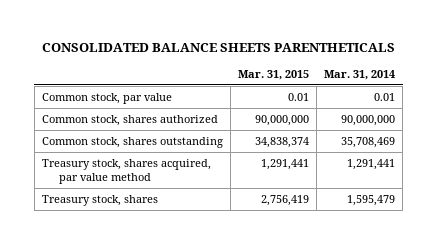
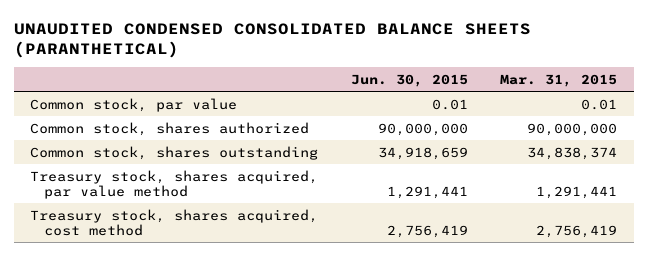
[41,42,395,52] CONSOLIDATED BALANCE SHEETS PARENTHETICALS -> [13,22,531,59] UNAUDITED CONDENSED CONSOLIDATED BALANCE SHEETS (PARANTHETICAL)
[324,69,396,80] Mar. 31, 2014 -> none
none -> [350,74,468,88] Jun. 30, 2015
[41,195,158,207] Treasury stock, shares -> [29,208,318,237] Treasury stock, shares acquired, cost method

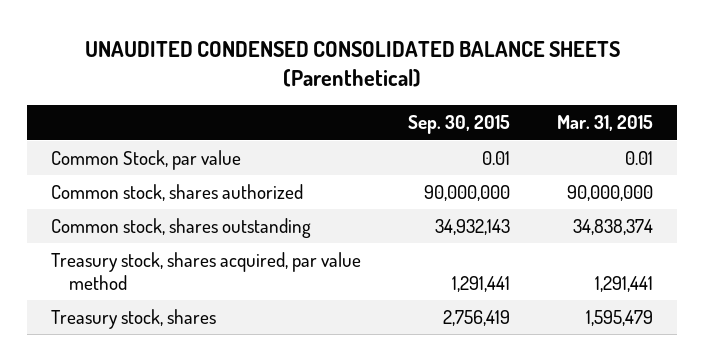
[13,22,531,59] UNAUDITED CONDENSED CONSOLIDATED BALANCE SHEETS (PARANTHETICAL) -> [84,40,620,88] UNAUDITED CONDENSED CONSOLIDATED BALANCE SHEETS (Parenthetical)
[350,74,468,88] Jun. 30, 2015 -> none
none -> [407,115,510,135] Sep. 30, 2015
[29,97,237,112] Common stock, par value -> [50,150,241,171] Common Stock, par value
[29,208,318,237] Treasury stock, shares acquired, cost method -> [50,309,216,330] Treasury stock, shares
[536,225,618,239] 2,756,419 -> [586,310,654,327] 1,595,479

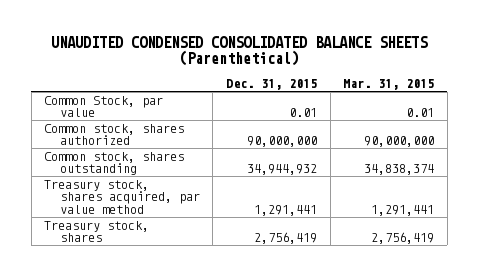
[407,115,510,135] Sep. 30, 2015 -> none
none -> [226,78,318,90] Dec. 31, 2015
[586,310,654,327] 1,595,479 -> [371,232,435,245] 2,756,419

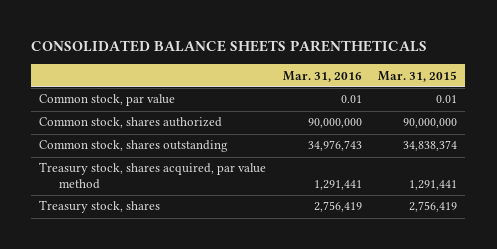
[51,35,429,67] UNAUDITED CONDENSED CONSOLIDATED BALANCE SHEETS (Parenthetical) -> [31,40,428,53] CONSOLIDATED BALANCE SHEETS PARENTHETICALS
[226,78,318,90] Dec. 31, 2015 -> none
none -> [282,70,362,82] Mar. 31, 2016
[44,95,164,118] Common Stock, par value -> [39,94,176,107] Common stock, par value

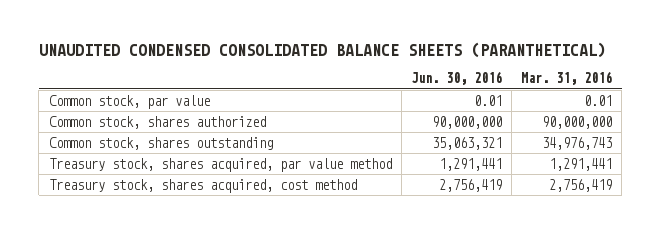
[31,40,428,53] CONSOLIDATED BALANCE SHEETS PARENTHETICALS -> [38,42,606,59] UNAUDITED CONDENSED CONSOLIDATED BALANCE SHEETS (PARANTHETICAL)
[378,70,458,82] Mar. 31, 2015 -> none
none -> [410,71,502,86] Jun. 30, 2016
[39,200,161,214] Treasury stock, shares -> [48,178,357,193] Treasury stock, shares acquired, cost method

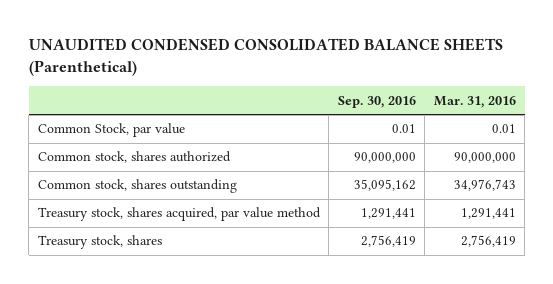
[38,42,606,59] UNAUDITED CONDENSED CONSOLIDATED BALANCE SHEETS (PARANTHETICAL) -> [28,38,503,77] UNAUDITED CONDENSED CONSOLIDATED BALANCE SHEETS (Parenthetical)
[410,71,502,86] Jun. 30, 2016 -> none
none -> [337,95,416,108] Sep. 30, 2016
[48,94,210,109] Common stock, par value -> [37,123,185,138] Common Stock, par value
[48,178,357,193] Treasury stock, shares acquired, cost method -> [37,235,162,250] Treasury stock, shares

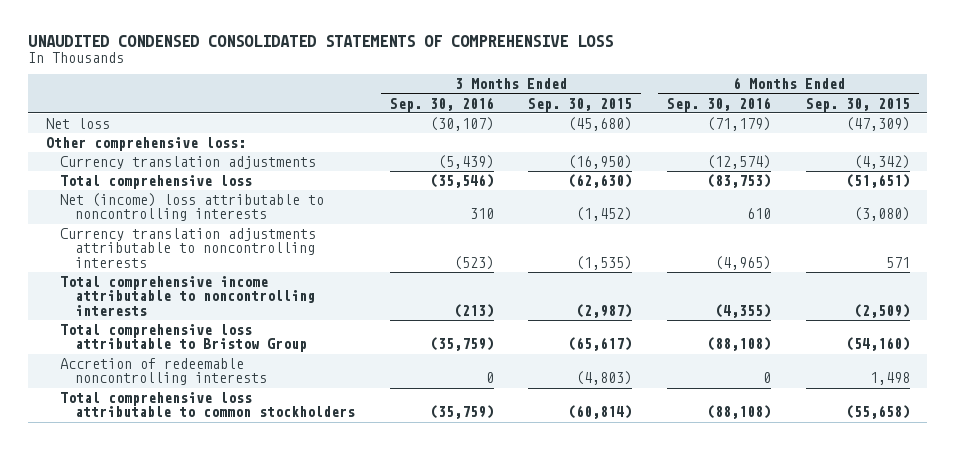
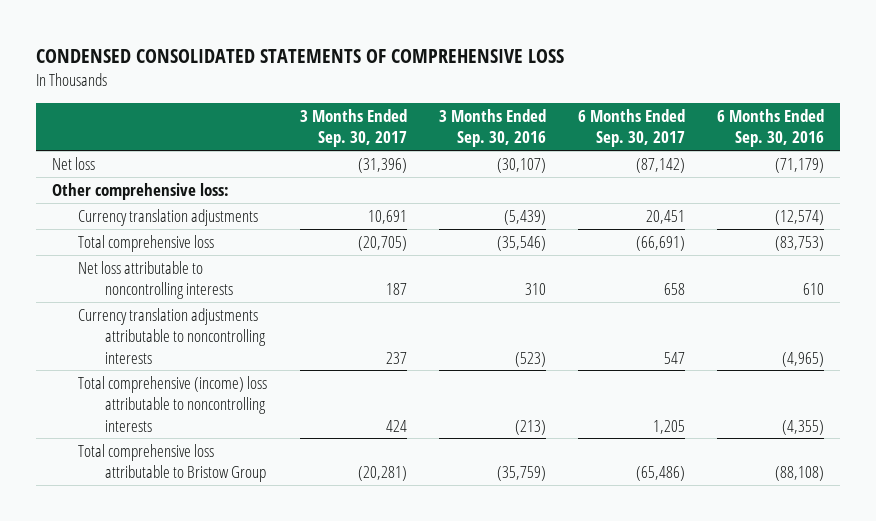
[28,34,614,47] UNAUDITED CONDENSED CONSOLIDATED STATEMENTS OF COMPREHENSIVE LOSS -> [36,48,565,63] CONDENSED CONSOLIDATED STATEMENTS OF COMPREHENSIVE LOSS
[528,97,633,112] Sep. 30, 2015 -> none
[805,97,910,112] Sep. 30, 2015 -> none
none -> [299,109,407,148] 3 Months Ended Sep. 30, 2017
none -> [577,109,685,148] 6 Months Ended Sep. 30, 2017
[60,193,325,222] Net (income) loss attributable to noncontrolling interests -> [78,261,233,300] Net loss attributable to noncontrolling interests
[60,276,315,316] Total comprehensive income attributable to noncontrolling interests -> [78,376,268,432] Total comprehensive (income) loss attributable to noncontrolling interests
[60,358,267,386] Accretion of redeemable noncontrolling interests -> none
[60,392,355,418] Total comprehensive loss attributable to common stockholders -> none

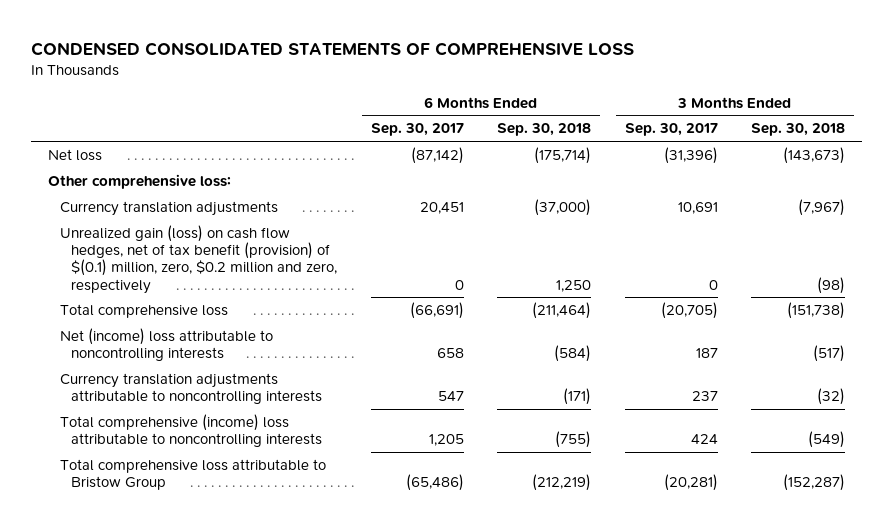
[438,109,546,148] 3 Months Ended Sep. 30, 2016 -> none
[717,109,825,148] 6 Months Ended Sep. 30, 2016 -> none
none -> [497,123,592,137] Sep. 30, 2018
none -> [751,123,846,137] Sep. 30, 2018
none -> [59,224,338,294] Unrealized gain (loss) on cash flow hedges, net of tax benefit (provision) of $(0.1) million, zero, $0.2 million and zero, respectively
[78,261,233,300] Net loss attributable to noncontrolling interests -> [59,327,273,362] Net (income) loss attributable to noncontrolling interests

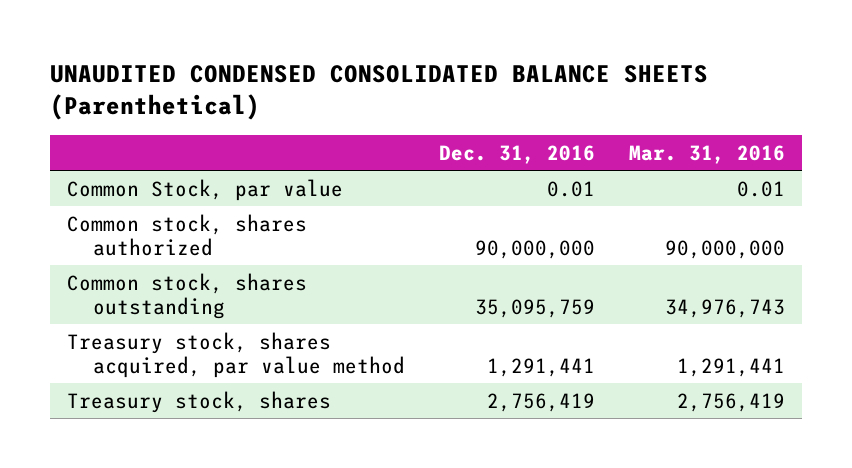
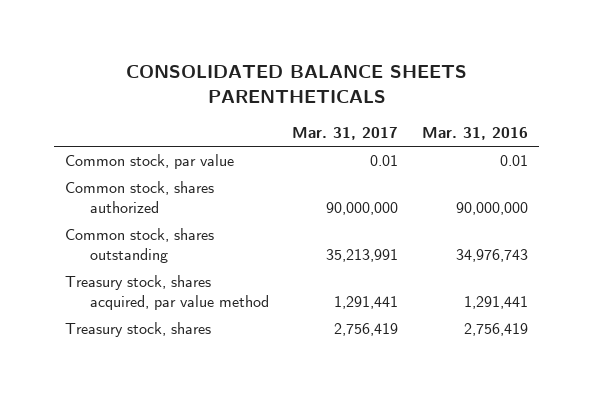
[50,65,709,121] UNAUDITED CONDENSED CONSOLIDATED BALANCE SHEETS (Parenthetical) -> [125,65,467,103] CONSOLIDATED BALANCE SHEETS PARENTHETICALS
[439,145,596,165] Dec. 31, 2016 -> none
none -> [292,127,399,141] Mar. 31, 2017
[67,178,344,201] Common Stock, par value -> [65,154,235,170] Common stock, par value

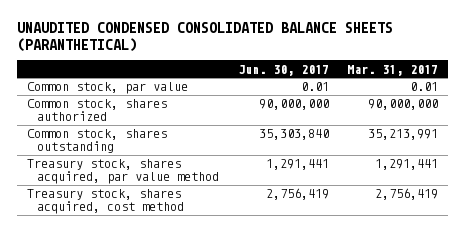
[125,65,467,103] CONSOLIDATED BALANCE SHEETS PARENTHETICALS -> [17,22,394,52] UNAUDITED CONDENSED CONSOLIDATED BALANCE SHEETS (PARANTHETICAL)
[421,127,528,141] Mar. 31, 2016 -> none
none -> [237,64,329,76] Jun. 30, 2017
[65,322,212,338] Treasury stock, shares -> [26,189,184,215] Treasury stock, shares acquired, cost method

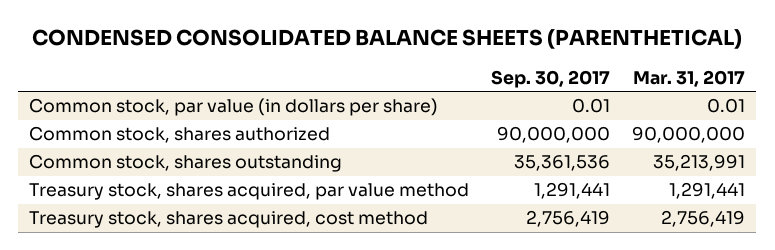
[17,22,394,52] UNAUDITED CONDENSED CONSOLIDATED BALANCE SHEETS (PARANTHETICAL) -> [32,29,743,50] CONDENSED CONSOLIDATED BALANCE SHEETS (PARENTHETICAL)
[237,64,329,76] Jun. 30, 2017 -> none
none -> [491,69,611,88] Sep. 30, 2017
[26,82,188,95] Common stock, par value -> [29,98,439,117] Common stock, par value (in dollars per share)

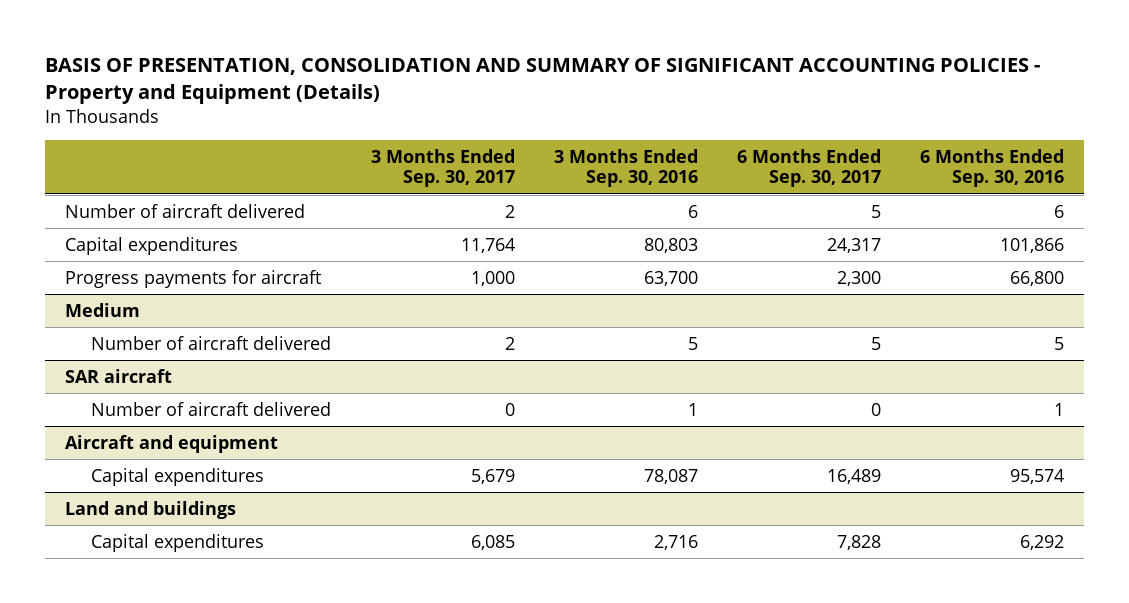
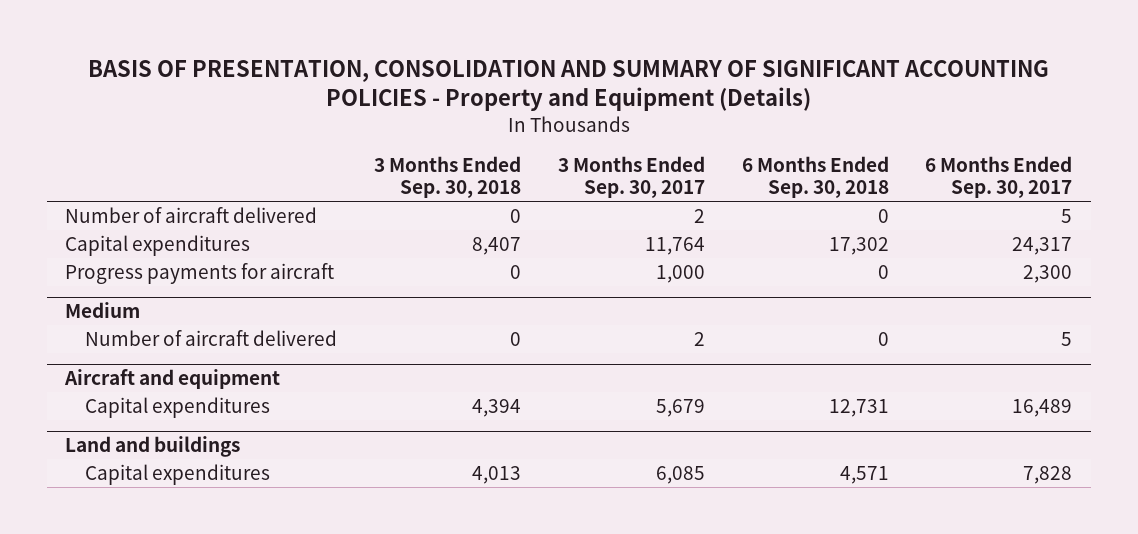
[553,148,698,188] 3 Months Ended Sep. 30, 2016 -> none
[920,148,1065,188] 6 Months Ended Sep. 30, 2016 -> none
none -> [374,155,522,199] 3 Months Ended Sep. 30, 2018
none -> [741,155,889,199] 6 Months Ended Sep. 30, 2018
[65,368,173,383] SAR aircraft -> none
[91,401,332,416] Number of aircraft delivered -> none

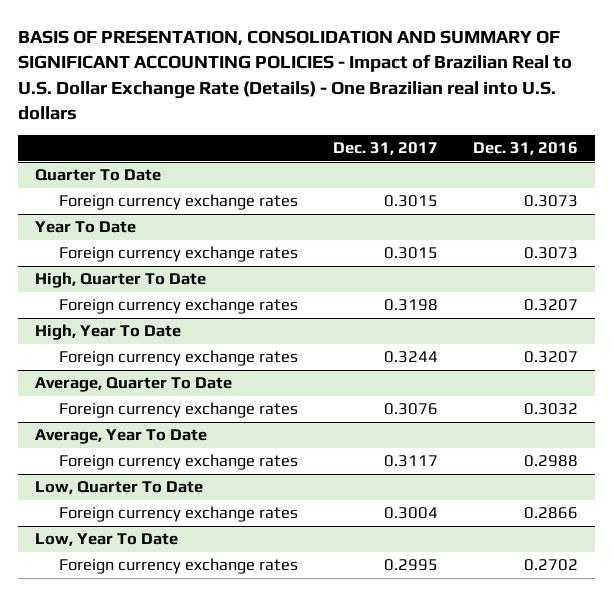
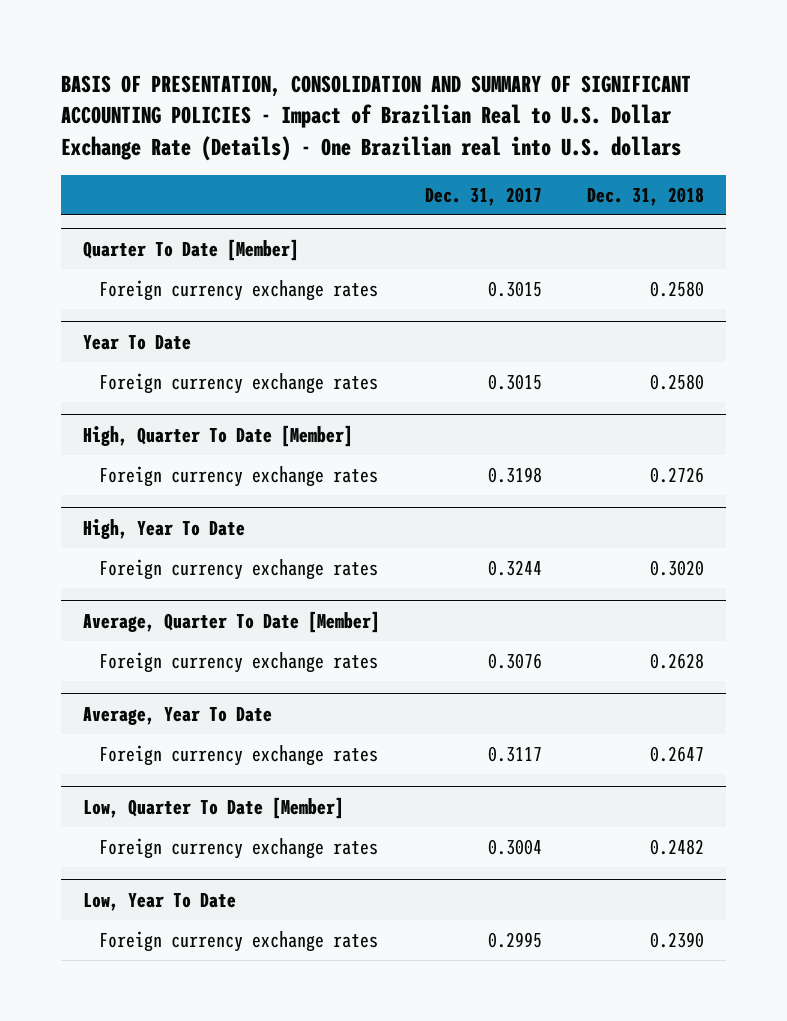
[472,142,578,156] Dec. 31, 2016 -> none
none -> [586,186,704,206] Dec. 31, 2018
[35,169,162,182] Quarter To Date -> [83,238,300,261] Quarter To Date [Member]
[35,272,207,289] High, Quarter To Date -> [83,424,354,447] High, Quarter To Date [Member]
[35,377,233,393] Average, Quarter To Date -> [83,610,381,633] Average, Quarter To Date [Member]
[35,481,204,495] Low, Quarter To Date -> [83,796,345,819] Low, Quarter To Date [Member]

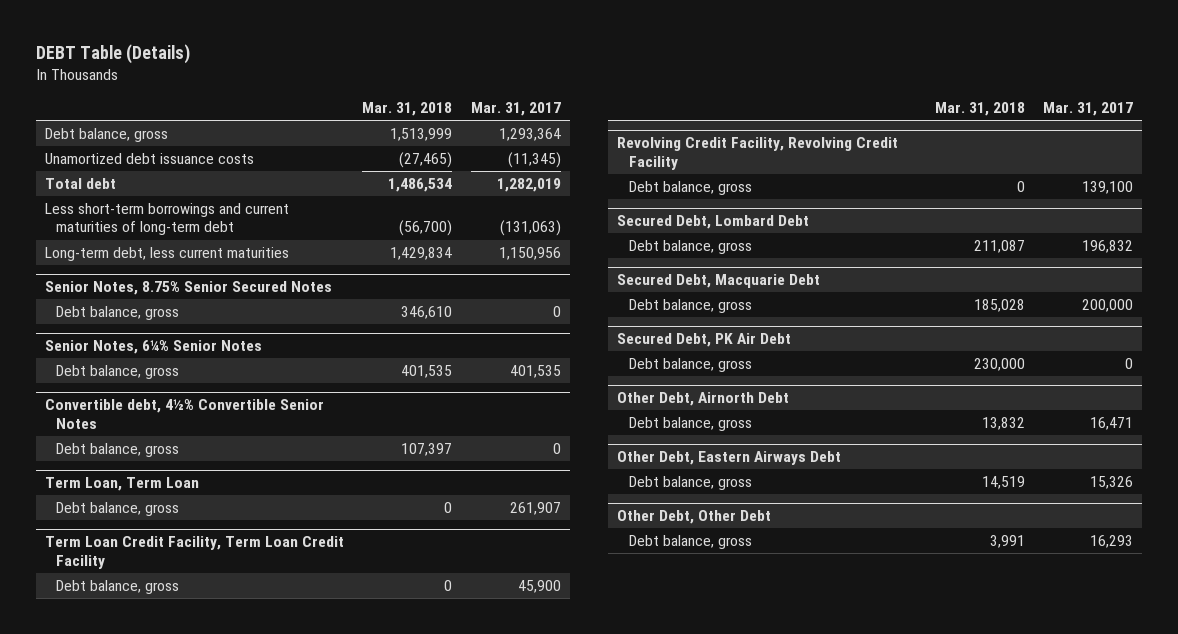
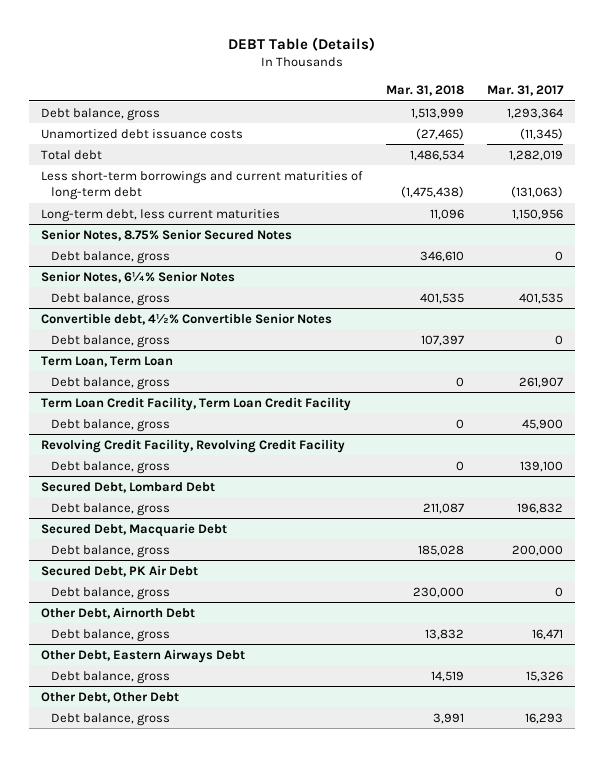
[399,220,453,237] (56,700) -> [400,186,464,199] (1,475,438)
[390,246,453,260] 1,429,834 -> [429,208,464,220] 11,096

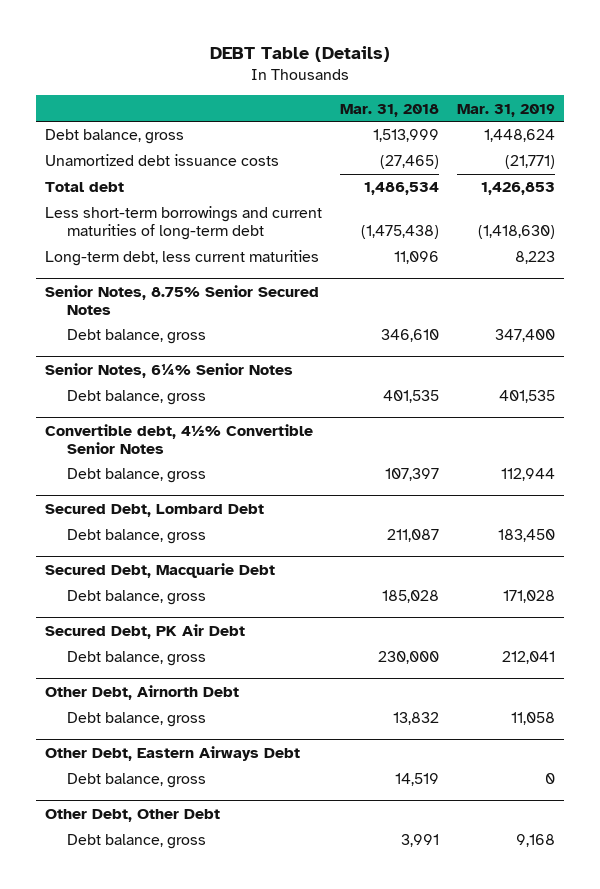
[487,85,565,97] Mar. 31, 2017 -> none
none -> [457,103,556,117] Mar. 31, 2019
[40,355,173,367] Term Loan, Term Loan -> none
[50,376,170,390] Debt balance, gross -> none
[40,396,351,411] Term Loan Credit Facility, Term Loan Credit Facility -> none
[50,418,170,432] Debt balance, gross -> none
[40,438,345,453] Revolving Credit Facility, Revolving Credit Facility -> none
[50,460,170,474] Debt balance, gross -> none

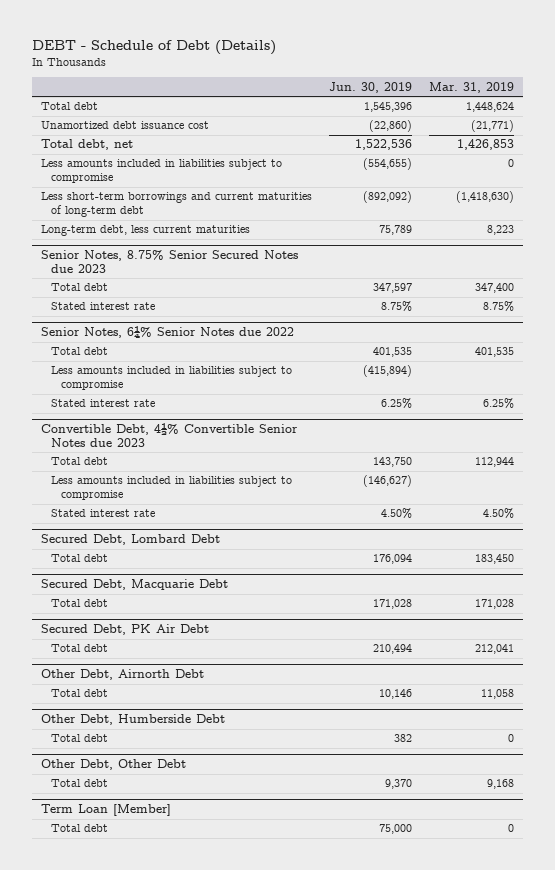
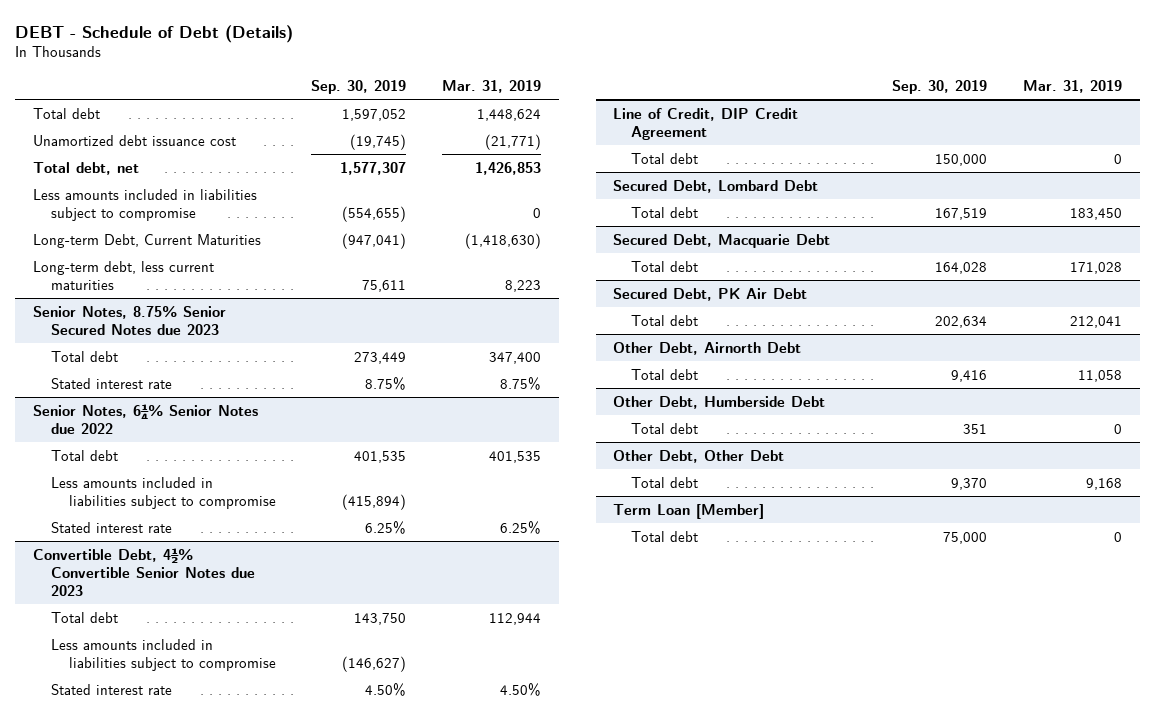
[328,81,412,93] Jun. 30, 2019 -> none
none -> [311,79,407,94] Sep. 30, 2019
[40,192,312,218] Less short-term borrowings and current maturities of long-term debt -> [33,233,262,248] Long-term Debt, Current Maturities
none -> [613,107,799,140] Line of Credit, DIP Credit Agreement
none -> [631,152,699,164] Total debt

